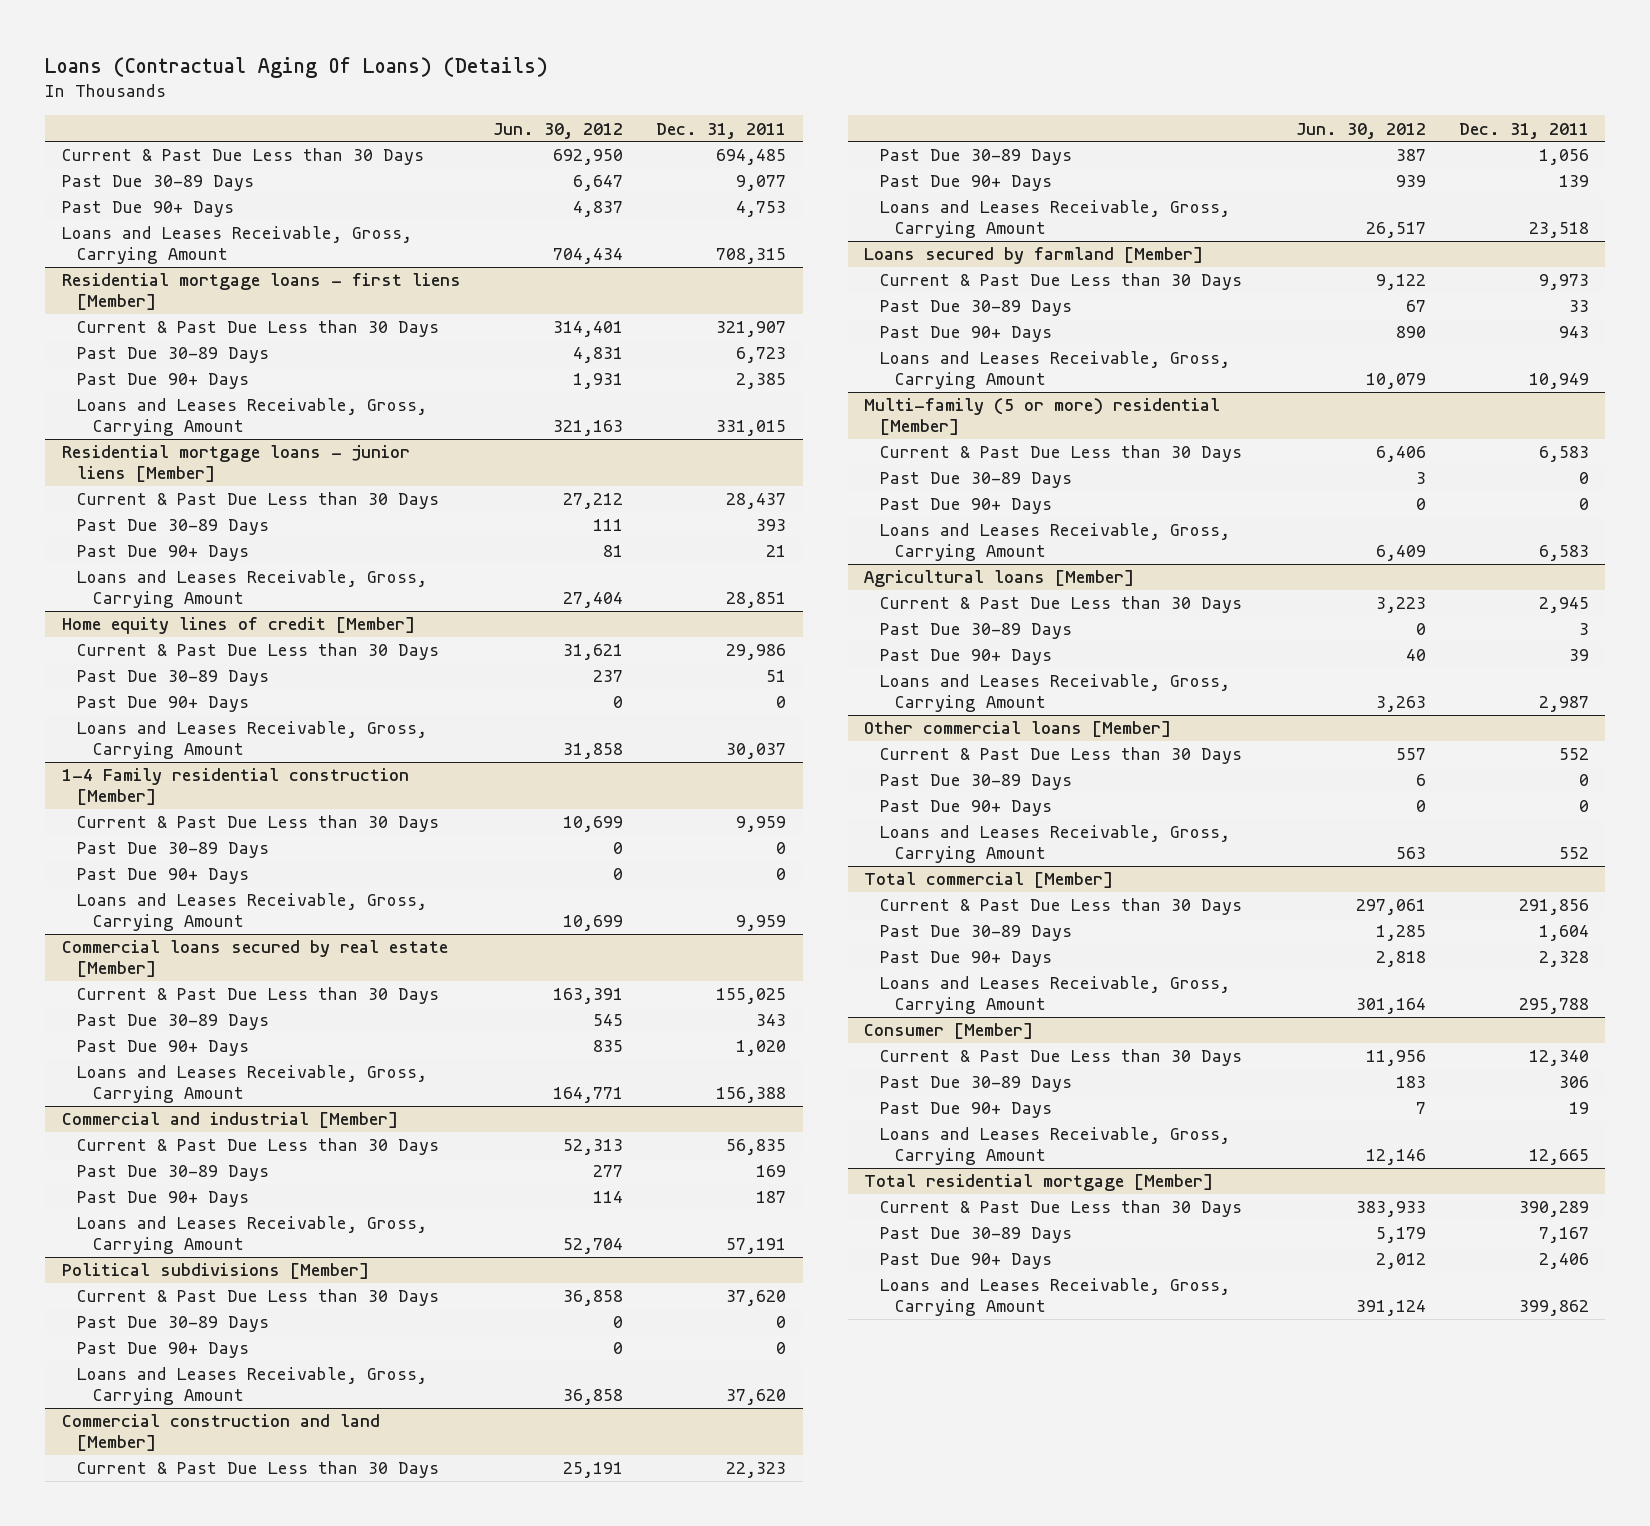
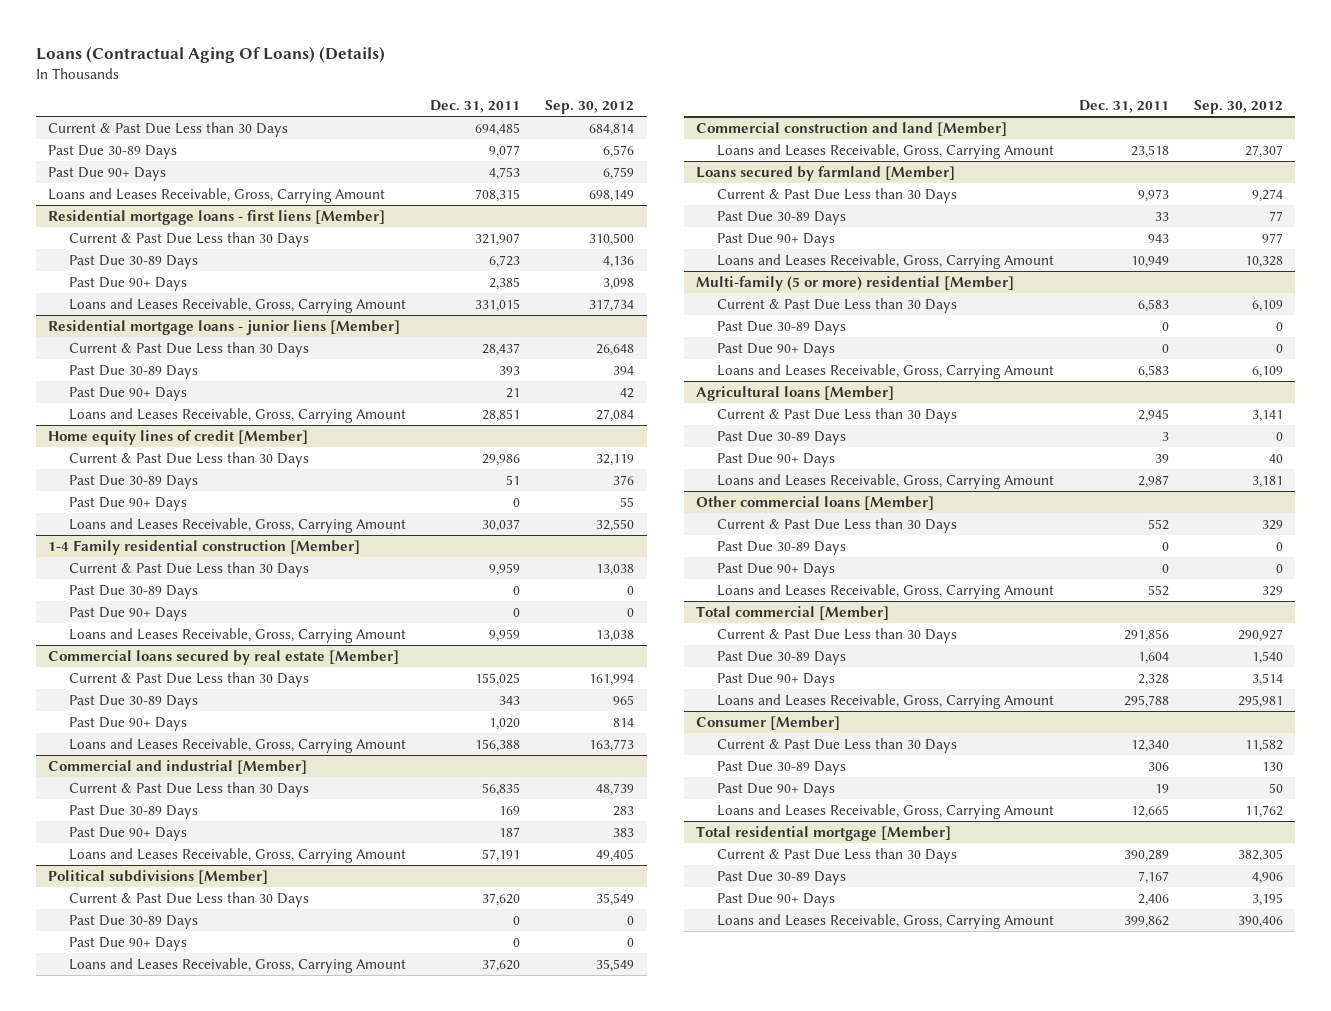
[493,122,624,139] Jun. 30, 2012 -> none
none -> [545,100,635,115] Sep. 30, 2012
[77,1461,440,1479] Current & Past Due Less than 30 Days -> none
[879,149,1072,166] Past Due 30-89 Days -> none
[879,175,1052,192] Past Due 90+ Days -> none

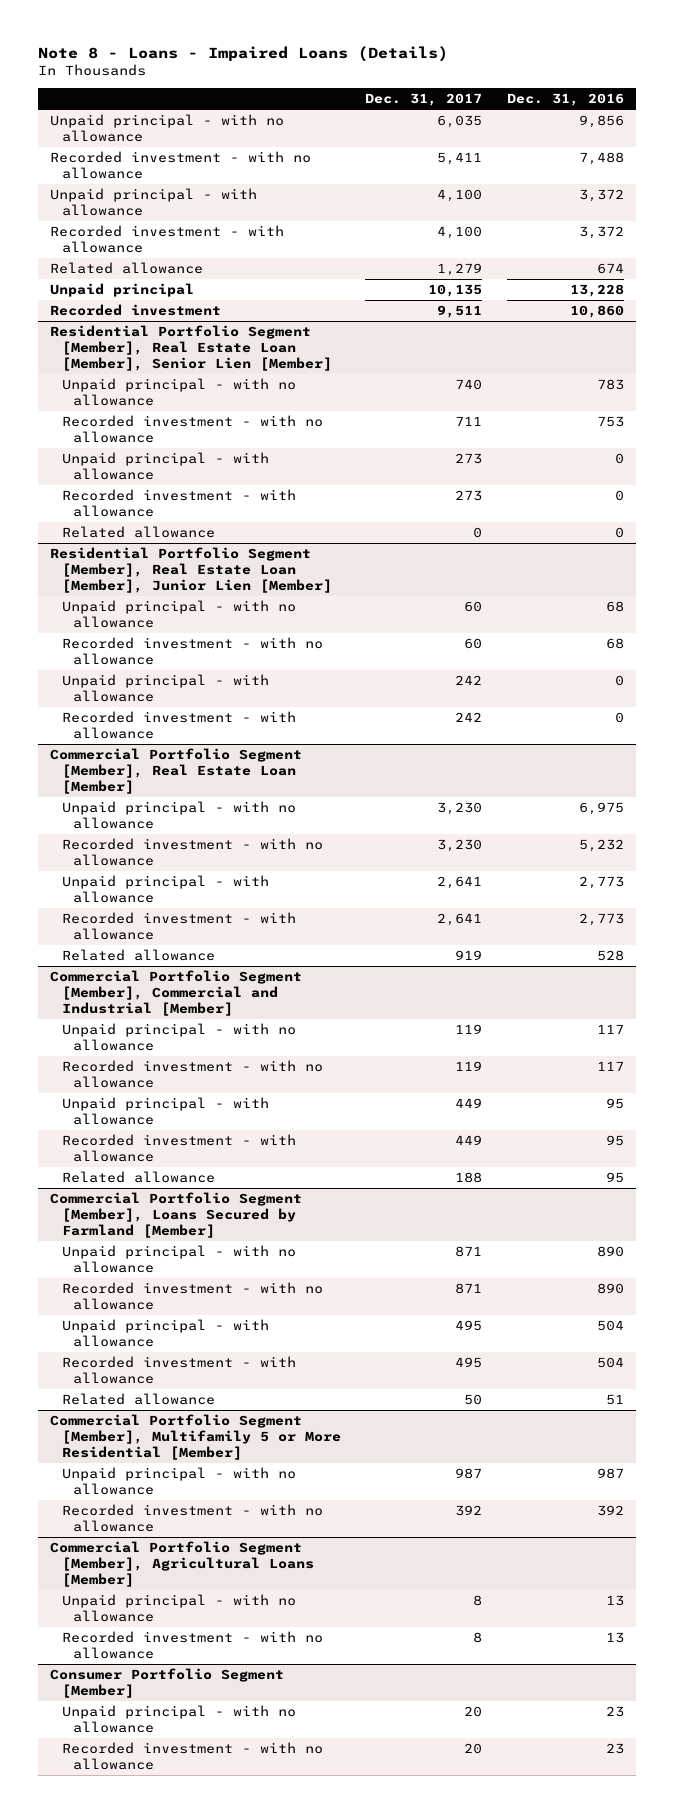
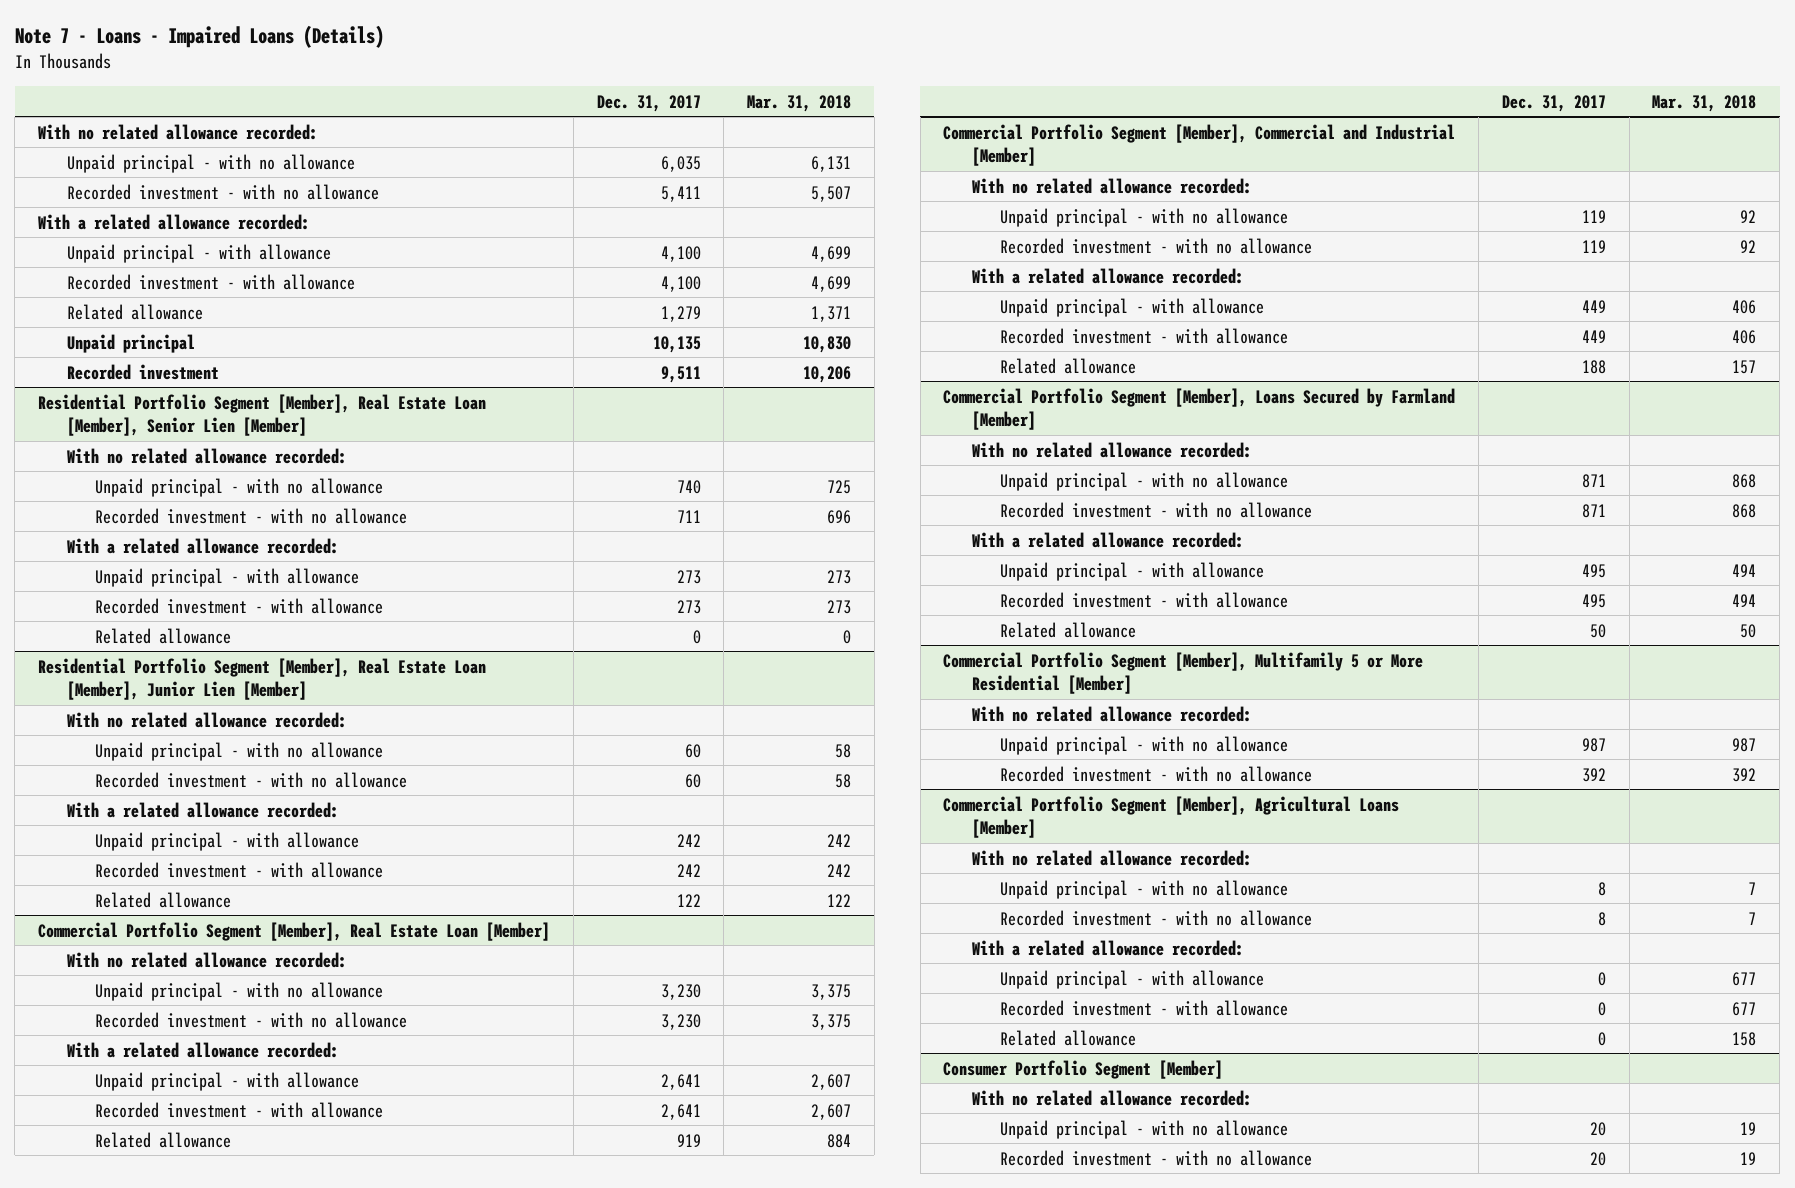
[38,45,449,62] Note 8 - Loans - Impaired Loans (Details) -> [14,25,384,49] Note 7 - Loans - Impaired Loans (Details)
[507,93,625,107] Dec. 31, 2016 -> none
none -> [747,94,852,112] Mar. 31, 2018
none -> [38,123,319,140] With no related allowance recorded:
none -> [38,213,311,230] With a related allowance recorded:
none -> [66,447,347,464] With no related allowance recorded:
none -> [66,537,339,554] With a related allowance recorded:
none -> [66,711,347,728] With no related allowance recorded:
none -> [66,801,339,818] With a related allowance recorded:
none -> [95,891,232,908] Related allowance
none -> [66,951,347,968] With no related allowance recorded:
none -> [66,1041,339,1058] With a related allowance recorded:
none -> [971,177,1252,194] With no related allowance recorded:
none -> [971,267,1244,284] With a related allowance recorded:
none -> [971,441,1252,458] With no related allowance recorded:
none -> [971,531,1244,548] With a related allowance recorded:
none -> [971,705,1252,722] With no related allowance recorded:
none -> [971,849,1252,866] With no related allowance recorded:
none -> [971,939,1244,956] With a related allowance recorded:
none -> [1000,969,1265,989] Unpaid principal - with allowance
none -> [1000,999,1289,1016] Recorded investment - with allowance
none -> [1000,1029,1137,1046] Related allowance
none -> [971,1089,1252,1106] With no related allowance recorded:

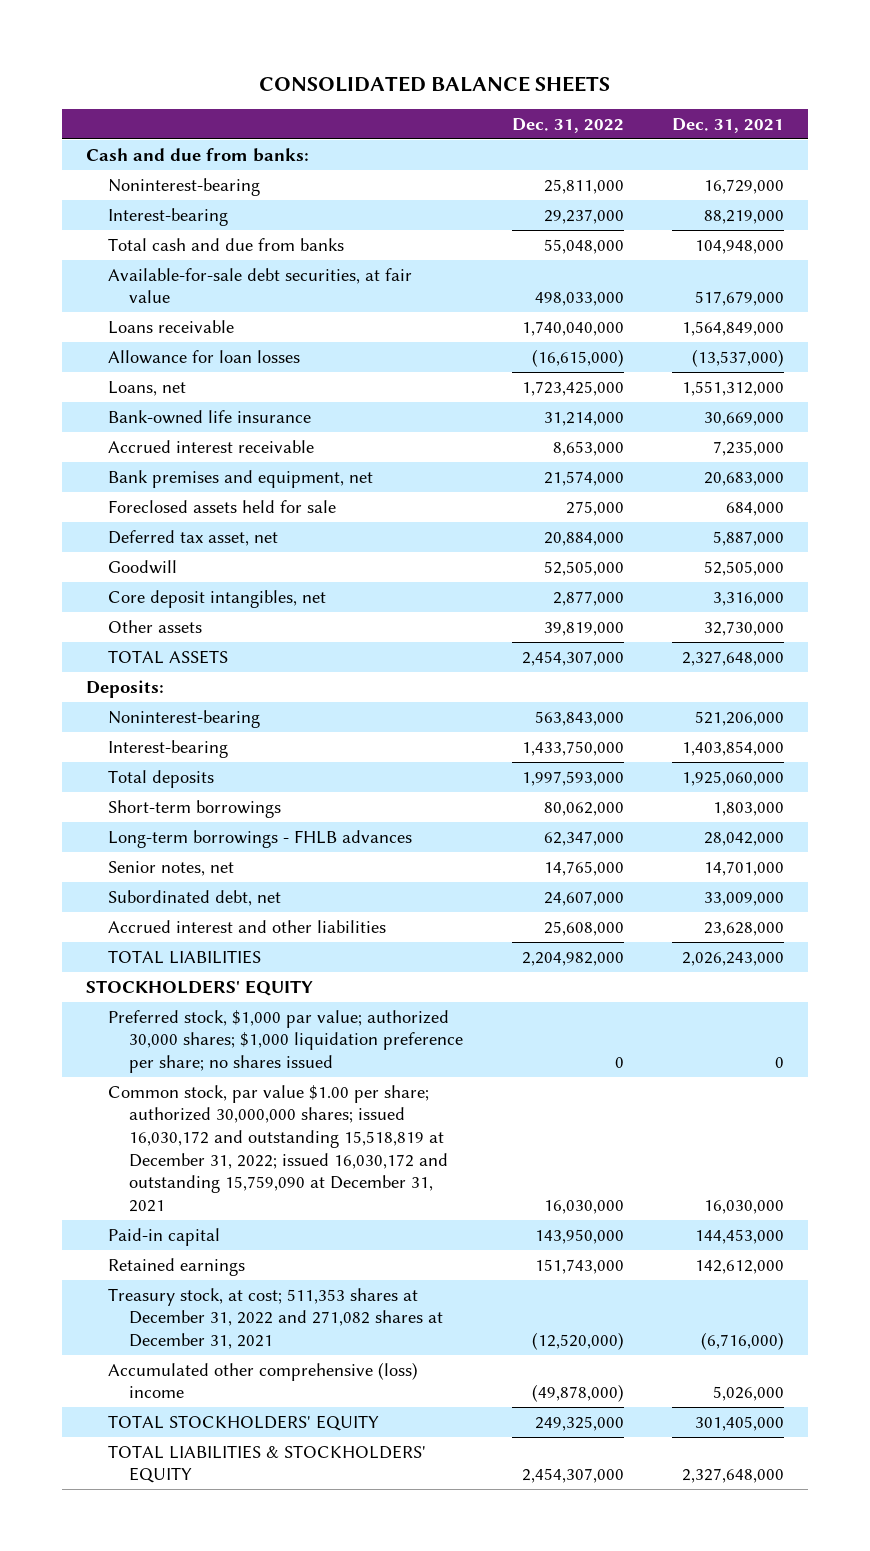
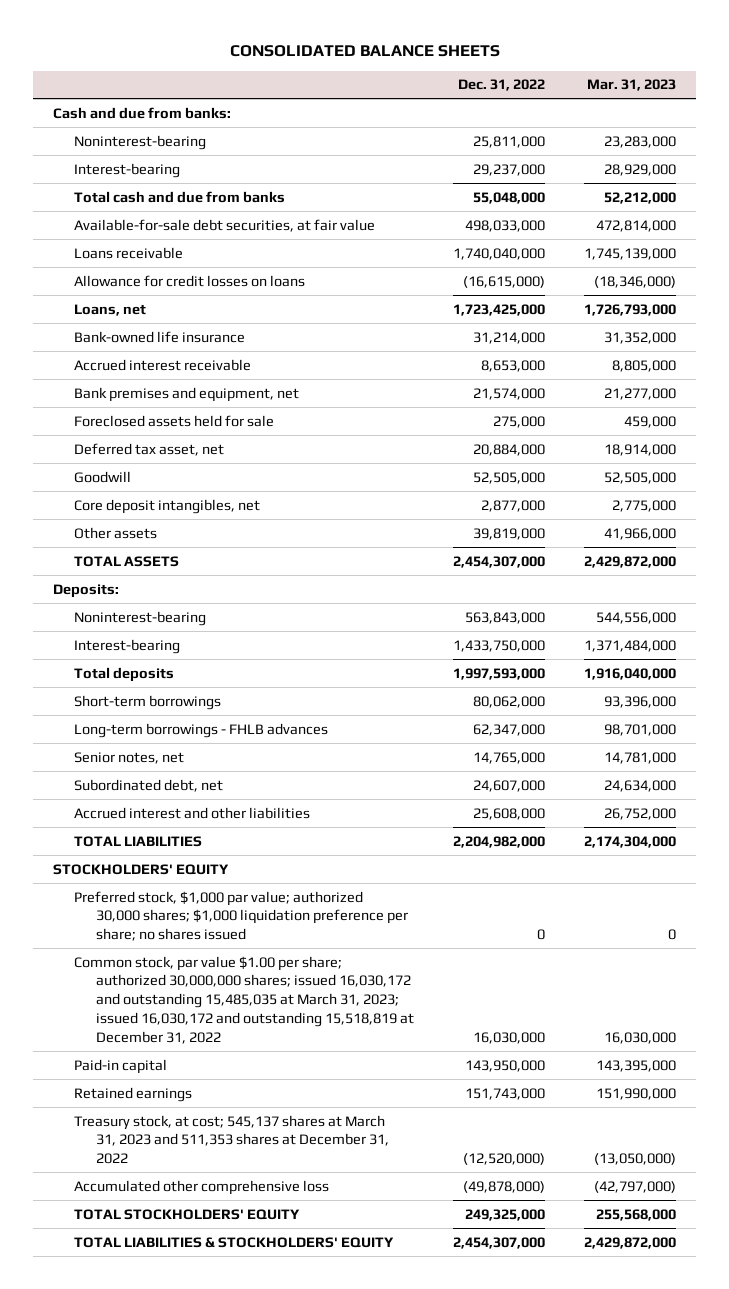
[671,117,784,133] Dec. 31, 2021 -> none
none -> [587,79,677,92] Mar. 31, 2023
[107,349,300,364] Allowance for loan losses -> [74,274,306,287] Allowance for credit losses on loans
[107,1084,449,1212] Common stock, par value $1.00 per share; authorized 30,000,000 shares; issued 16,030,172 and outstanding 15,518,819 at December 31, 2022; issued 16,030,172 and outstanding 15,759,090 at December 31, 2021 -> [74,955,414,1045] Common stock, par value $1.00 per share; authorized 30,000,000 shares; issued 16,030,172 and outstanding 15,485,035 at March 31, 2023; issued 16,030,172 and outstanding 15,518,819 at December 31, 2022
[107,1287,444,1350] Treasury stock, at cost; 511,353 shares at December 31, 2022 and 271,082 shares at December 31, 2021 -> [74,1114,389,1165] Treasury stock, at cost; 545,137 shares at March 31, 2023 and 511,353 shares at December 31, 2022
[107,1361,418,1399] Accumulated other comprehensive (loss) income -> [74,1179,330,1195] Accumulated other comprehensive loss

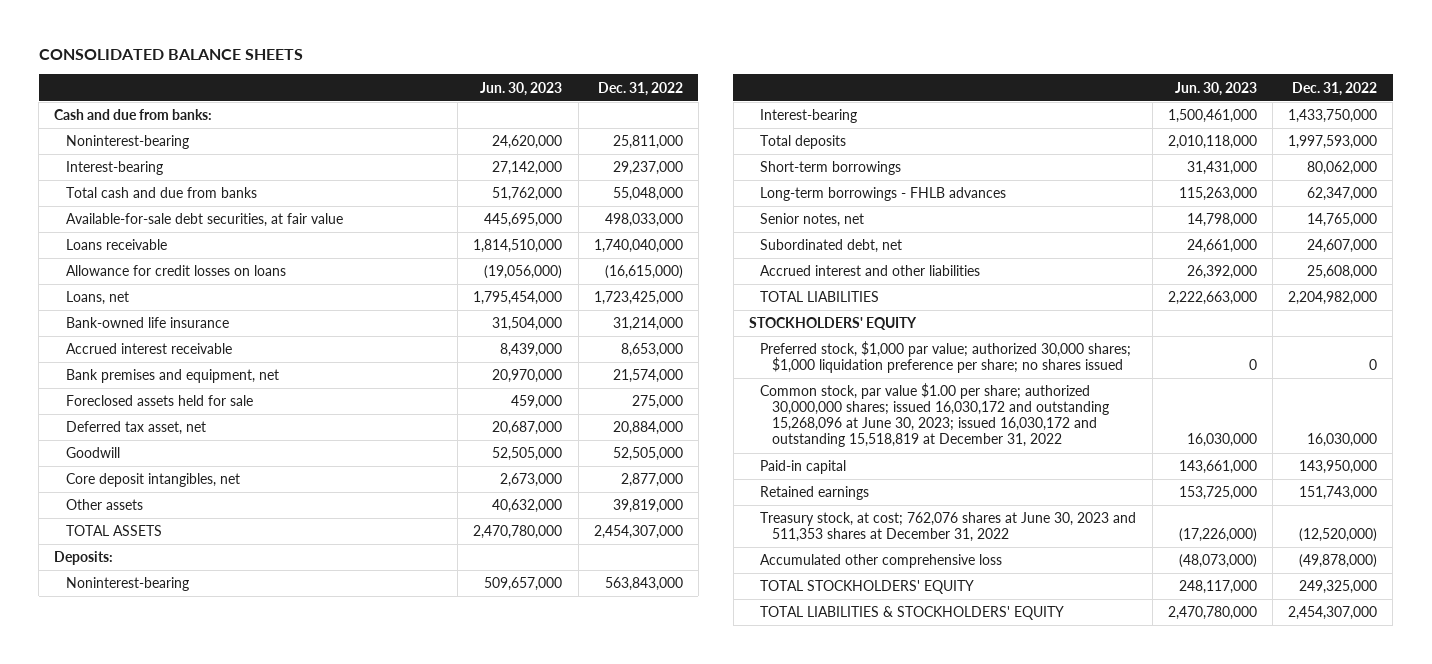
[587,79,677,92] Mar. 31, 2023 -> none
none -> [480,81,563,96] Jun. 30, 2023
[74,955,414,1045] Common stock, par value $1.00 per share; authorized 30,000,000 shares; issued 16,030,172 and outstanding 15,485,035 at March 31, 2023; issued 16,030,172 and outstanding 15,518,819 at December 31, 2022 -> [760,383,1109,448] Common stock, par value $1.00 per share; authorized 30,000,000 shares; issued 16,030,172 and outstanding 15,268,096 at June 30, 2023; issued 16,030,172 and outstanding 15,518,819 at December 31, 2022
[74,1114,389,1165] Treasury stock, at cost; 545,137 shares at March 31, 2023 and 511,353 shares at December 31, 2022 -> [760,512,1137,543] Treasury stock, at cost; 762,076 shares at June 30, 2023 and 511,353 shares at December 31, 2022

